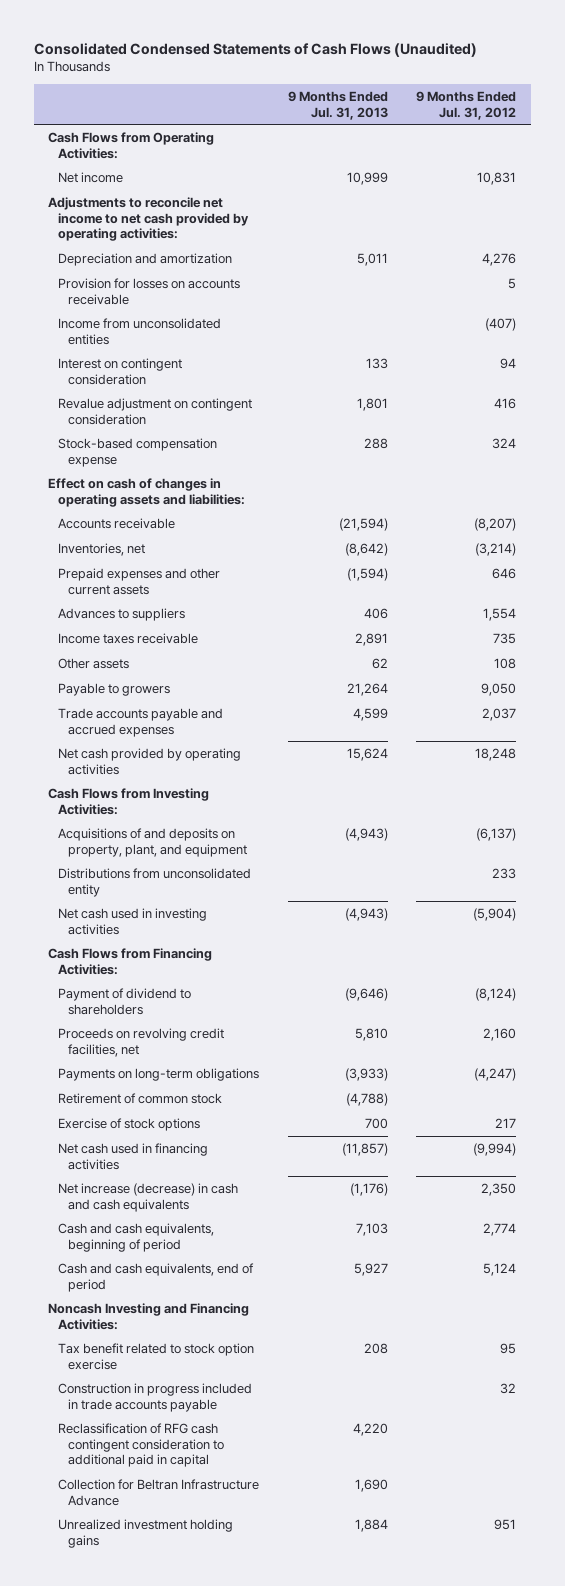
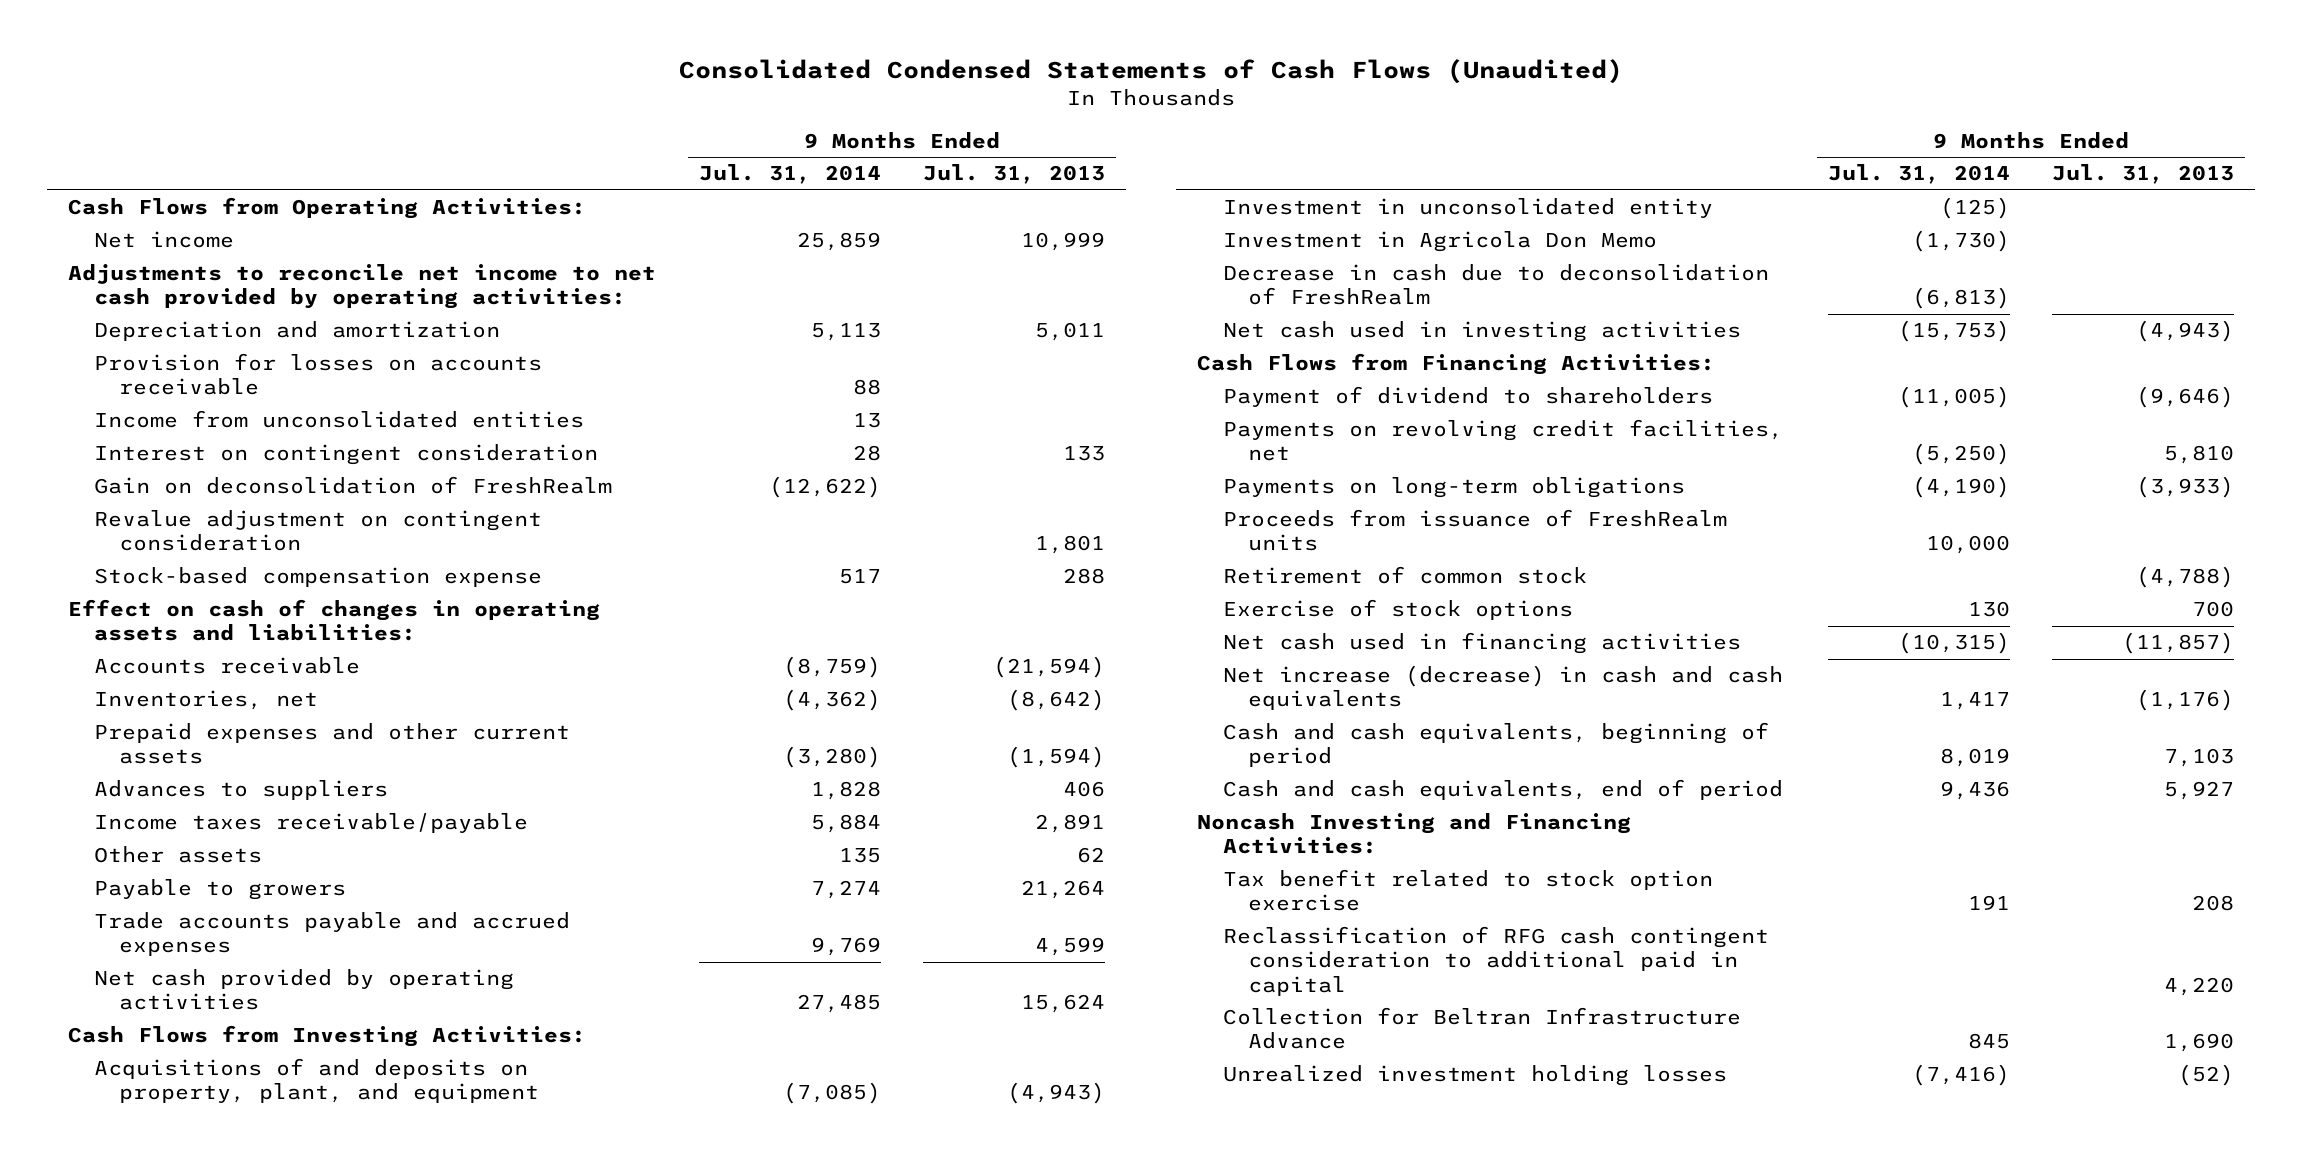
[416,91,517,120] 9 Months Ended Jul. 31, 2012 -> none
none -> [698,164,881,185] Jul. 31, 2014
none -> [93,476,612,495] Gain on deconsolidation of FreshRealm
[58,632,199,644] Income taxes receivable -> [93,813,528,834] Income taxes receivable/payable
[58,867,252,897] Distributions from unconsolidated entity -> none
none -> [1222,198,1713,219] Investment in unconsolidated entity
none -> [1222,231,1657,253] Investment in Agricola Don Memo
none -> [1222,264,1769,306] Decrease in cash due to deconsolidation of FreshRealm
[58,1027,225,1057] Proceeds on revolving credit facilities, net -> [1222,419,1783,462] Payments on revolving credit facilities, net
none -> [1222,509,1727,552] Proceeds from issuance of FreshRealm units
[58,1382,253,1412] Construction in progress included in trade accounts payable -> none
[58,1518,234,1548] Unrealized investment holding gains -> [1222,1065,1727,1087] Unrealized investment holding losses
[354,1518,388,1532] 1,884 -> [2177,1064,2234,1087] (52)

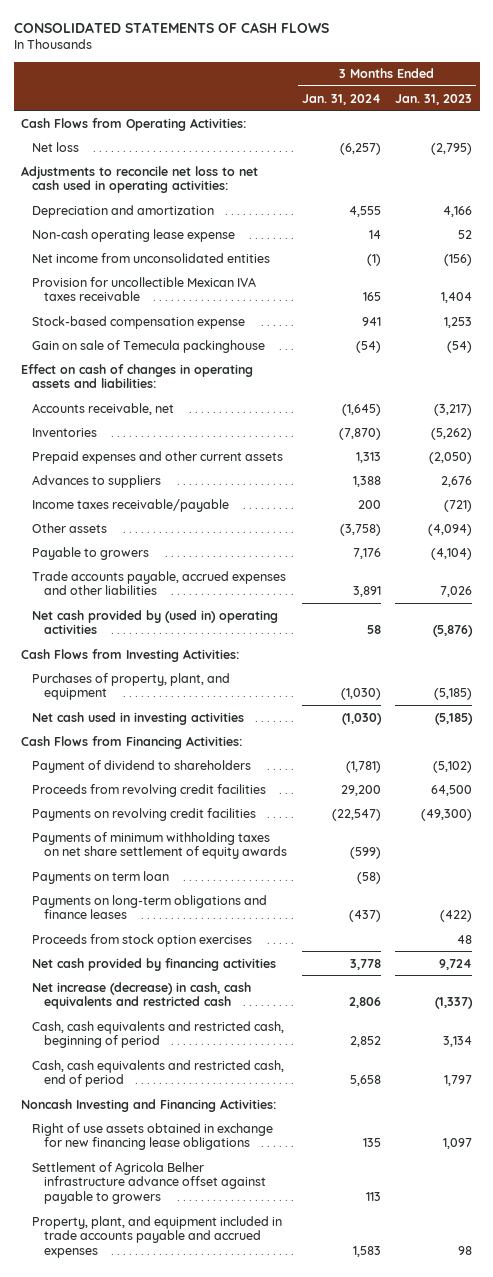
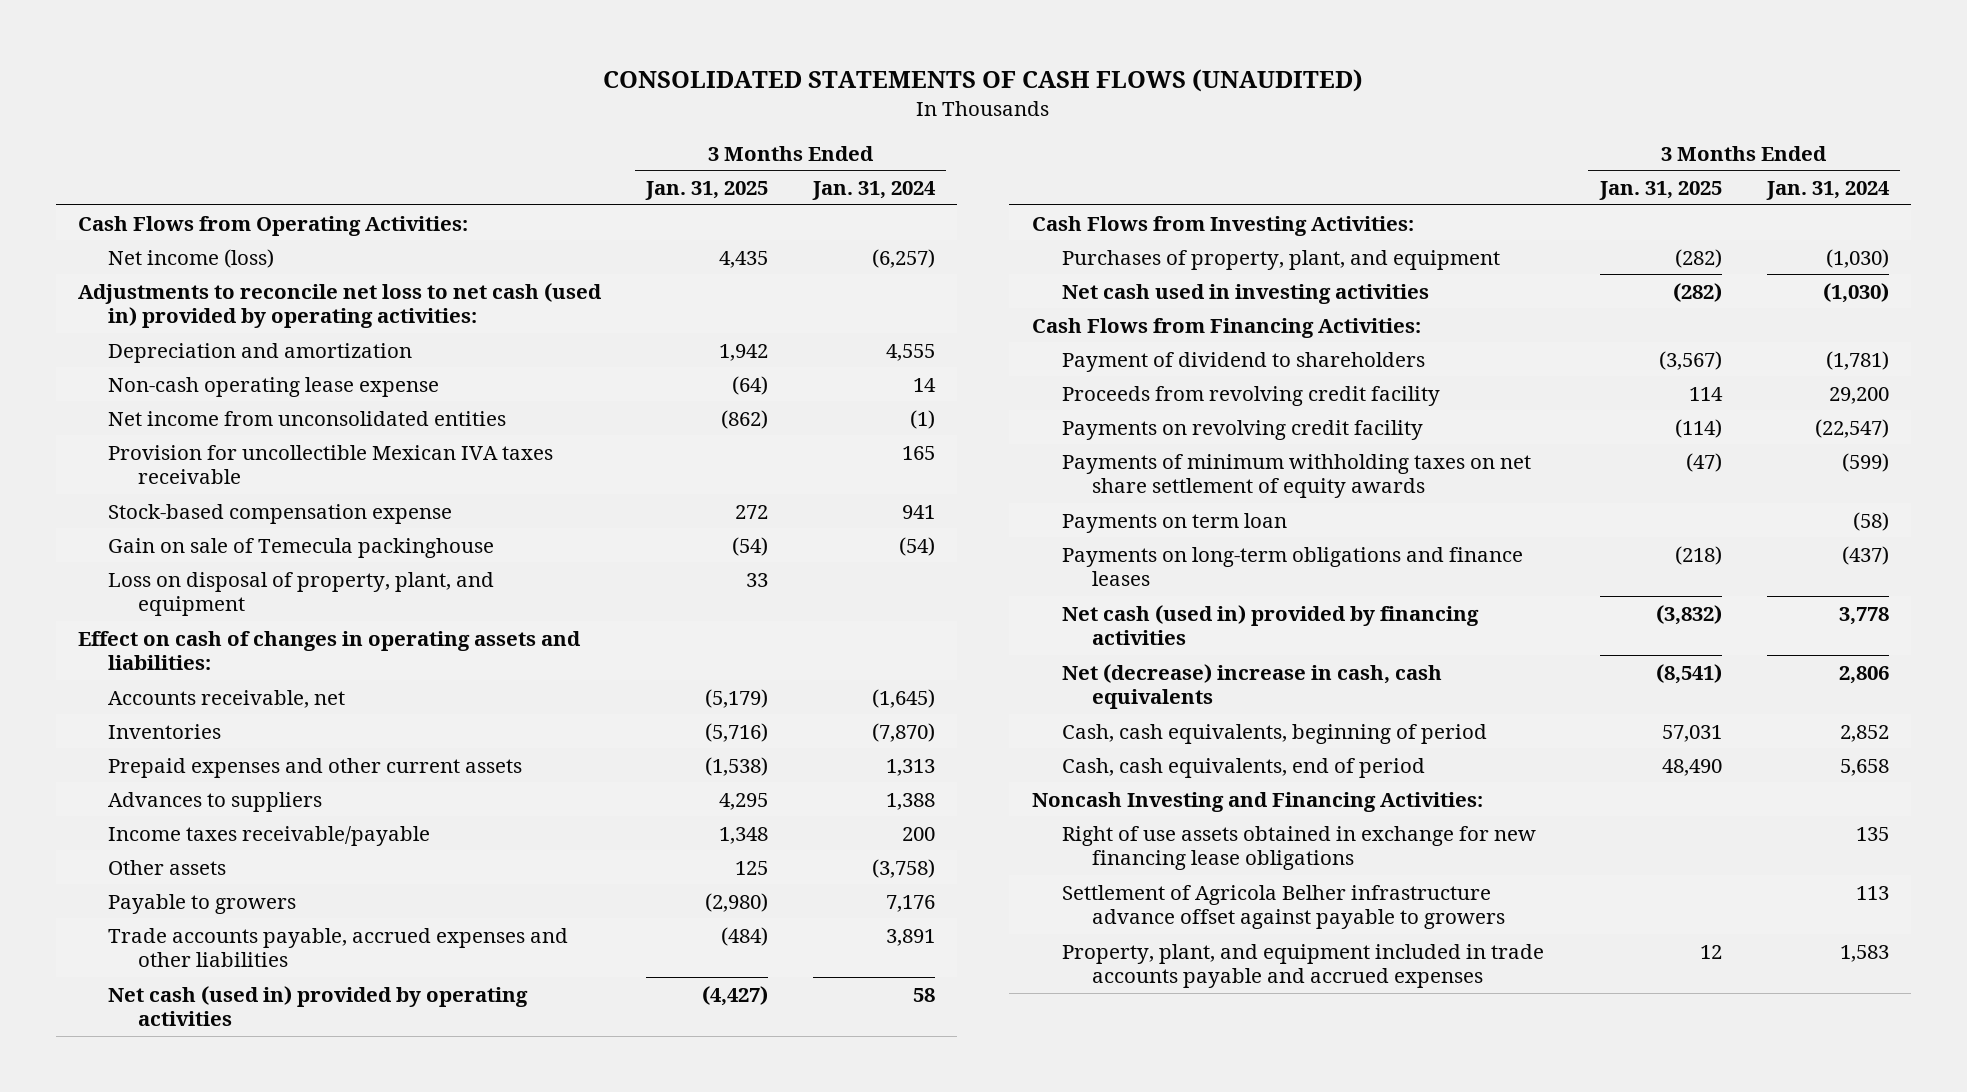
[13,21,329,33] CONSOLIDATED STATEMENTS OF CASH FLOWS -> [603,68,1364,92] CONSOLIDATED STATEMENTS OF CASH FLOWS (UNAUDITED)
[395,93,473,105] Jan. 31, 2023 -> none
none -> [645,180,769,200] Jan. 31, 2025
[32,141,80,152] Net loss -> [108,248,275,268] Net income (loss)
[20,165,258,194] Adjustments to reconcile net loss to net cash used in operating activities: -> [78,282,603,329] Adjustments to reconcile net loss to net cash (used in) provided by operating activities:
none -> [108,571,495,617] Loss on disposal of property, plant, and equipment
[32,609,279,635] Net cash provided by (used in) operating activities -> [108,985,529,1027] Net cash (used in) provided by operating activities
[32,783,267,797] Proceeds from revolving credit facilities -> [1061,385,1440,406] Proceeds from revolving credit facility
[32,807,257,821] Payments on revolving credit facilities -> [1061,419,1423,440] Payments on revolving credit facility
[32,933,253,947] Proceeds from stock option exercises -> none
[32,957,277,971] Net cash provided by financing activities -> [1061,604,1479,646] Net cash (used in) provided by financing activities
[32,981,252,1010] Net increase (decrease) in cash, cash equivalents and restricted cash -> [1061,663,1442,710] Net (decrease) increase in cash, cash equivalents
[32,1020,285,1049] Cash, cash equivalents and restricted cash, beginning of period -> [1061,723,1487,744] Cash, cash equivalents, beginning of period
[32,1059,285,1088] Cash, cash equivalents and restricted cash, end of period -> [1061,757,1425,778] Cash, cash equivalents, end of period

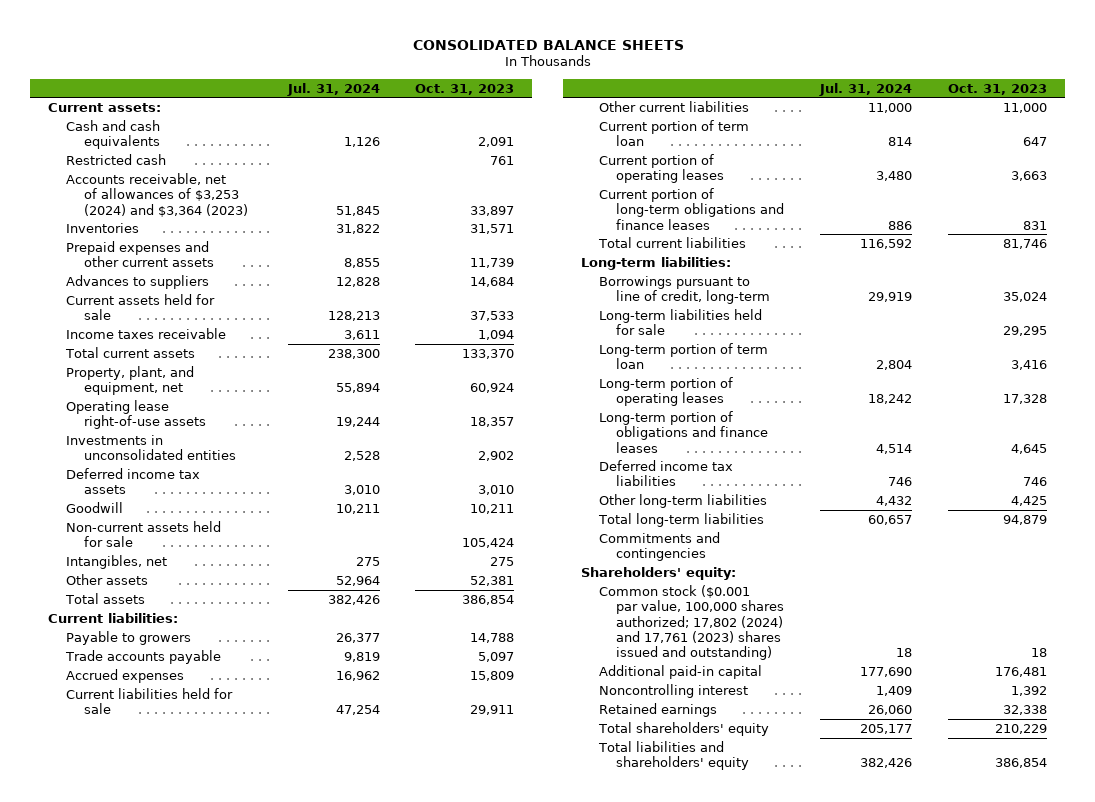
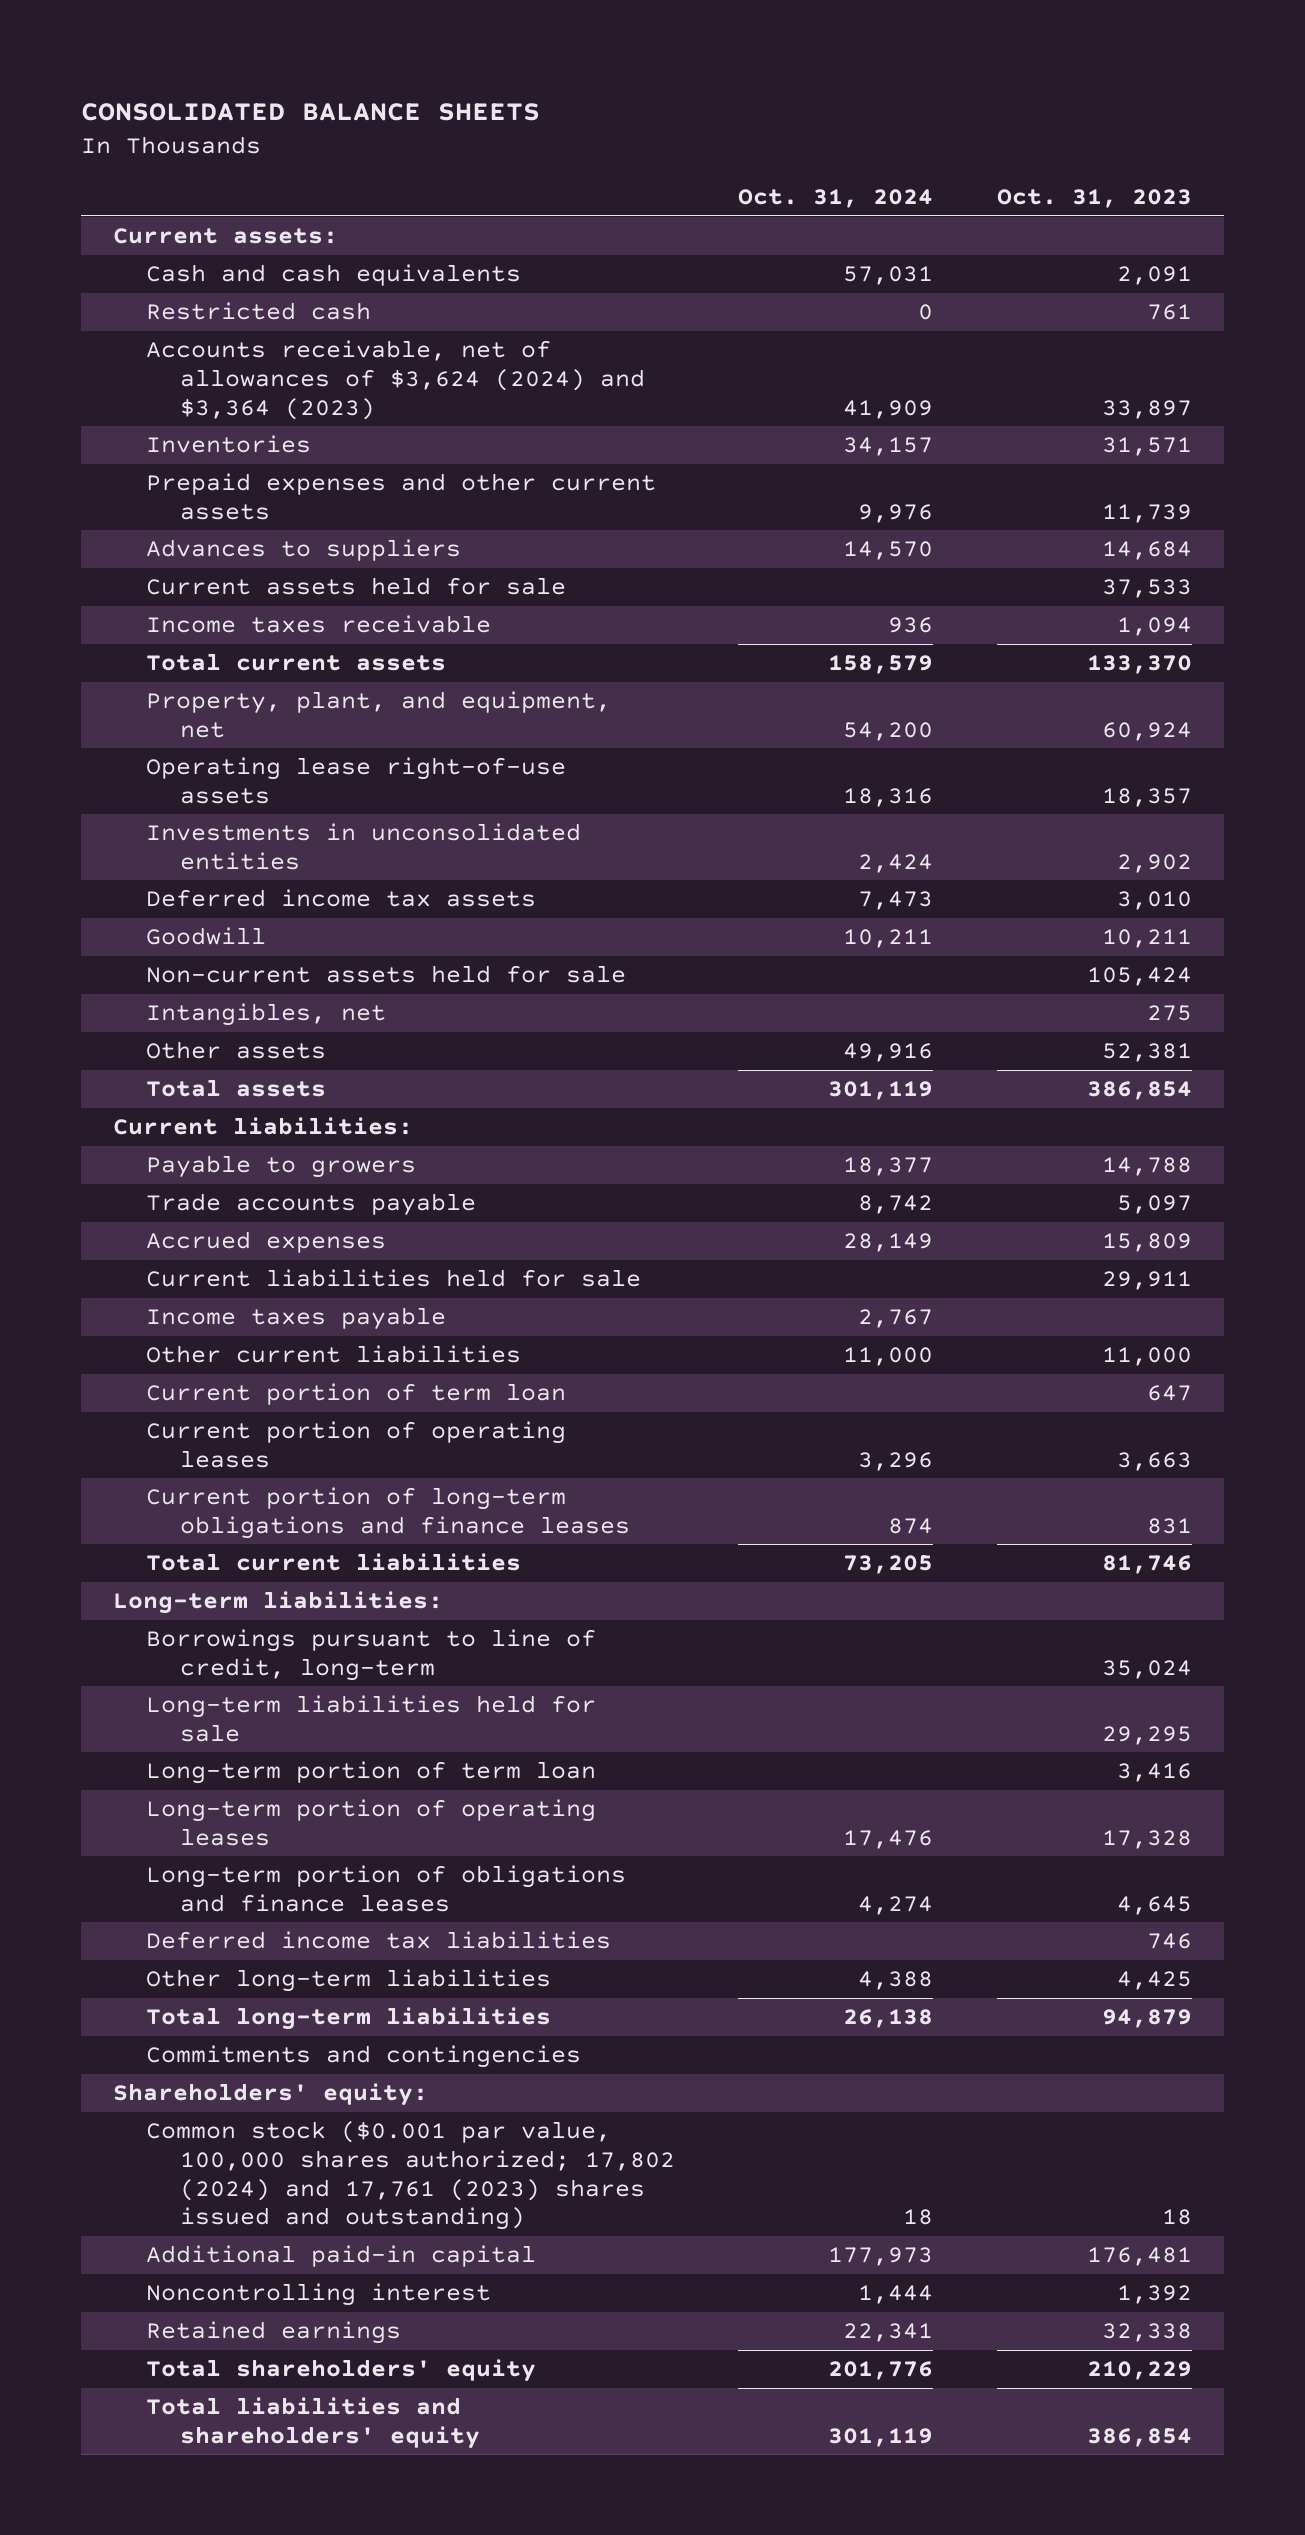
[286,82,380,96] Jul. 31, 2024 -> none
none -> [738,189,934,209] Oct. 31, 2024
[66,172,248,217] Accounts receivable, net of allowances of $3,253 (2024) and $3,364 (2023) -> [146,340,645,420] Accounts receivable, net of allowances of $3,624 (2024) and $3,364 (2023)
none -> [146,1307,447,1331] Income taxes payable

